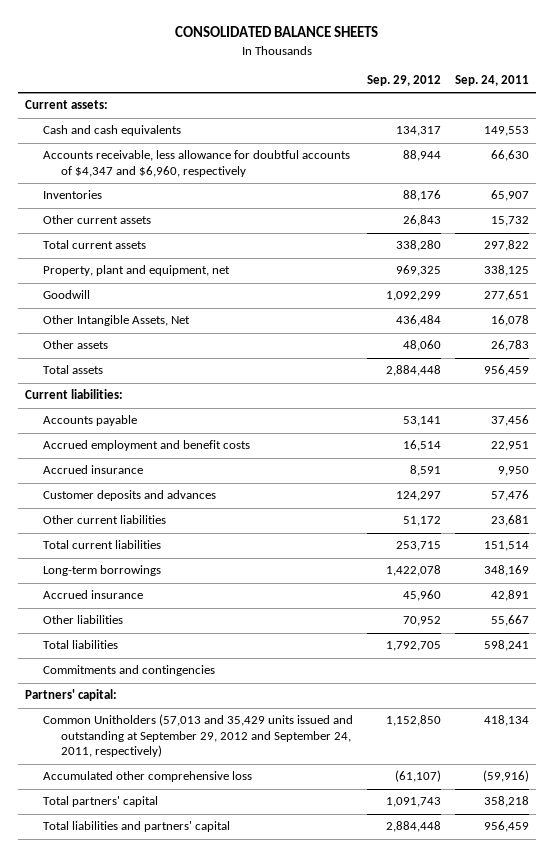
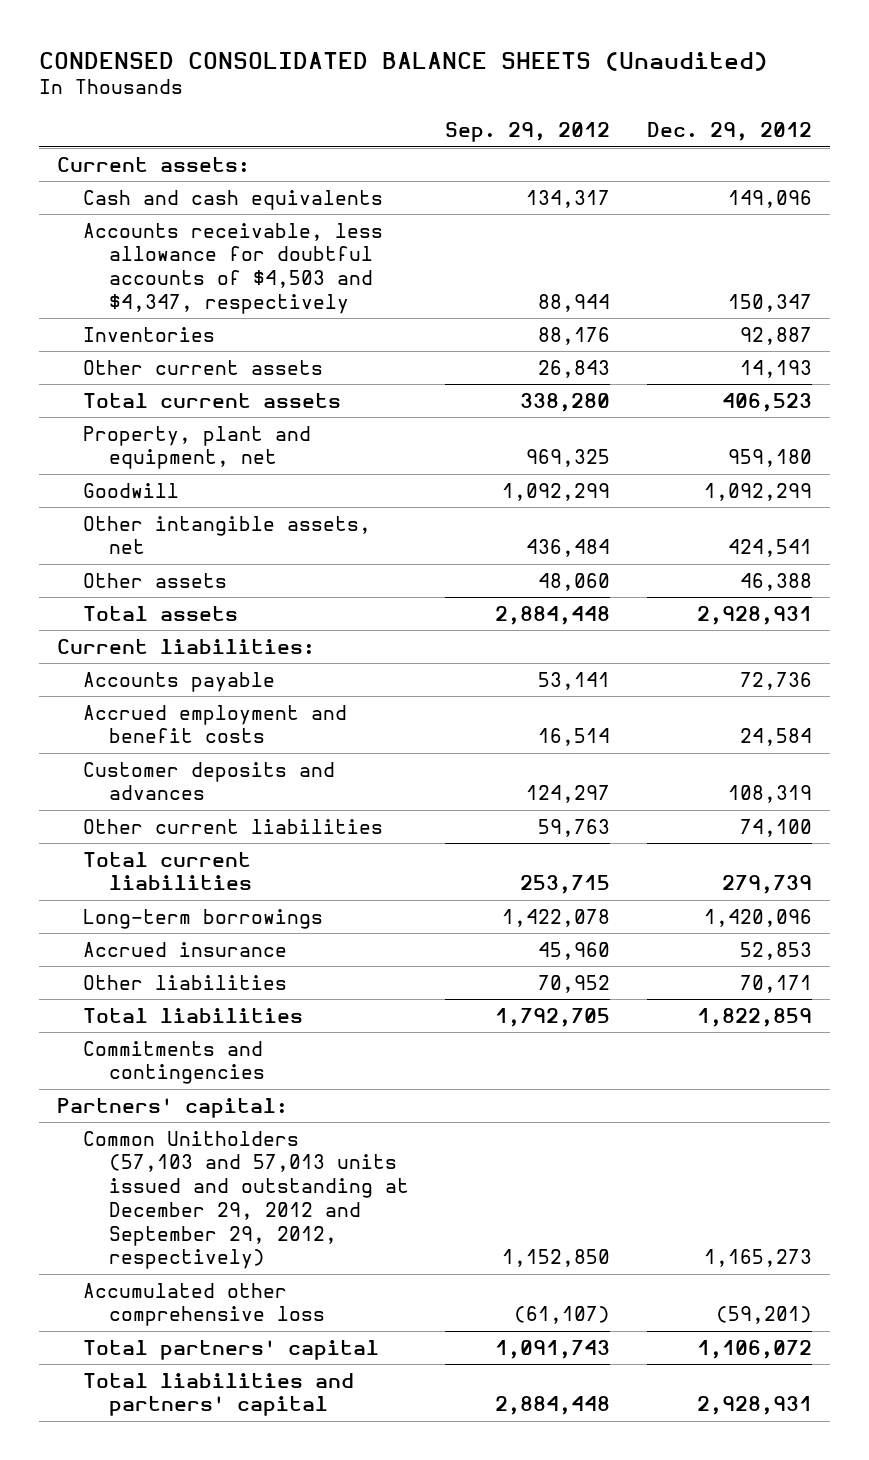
[174,26,378,38] CONSOLIDATED BALANCE SHEETS -> [38,51,768,71] CONDENSED CONSOLIDATED BALANCE SHEETS (Unaudited)
[455,74,530,86] Sep. 24, 2011 -> none
none -> [646,122,812,142] Dec. 29, 2012
[43,150,351,177] Accounts receivable, less allowance for doubtful accounts of $4,347 and $6,960, respectively -> [82,222,383,314] Accounts receivable, less allowance for doubtful accounts of $4,503 and $4,347, respectively
[43,315,191,327] Other Intangible Assets, Net -> [82,515,371,555] Other intangible assets, net
[43,465,144,475] Accrued insurance -> none
[403,516,442,527] 51,172 -> [538,818,611,837] 59,763
[43,714,354,758] Common Unitholders (57,013 and 35,429 units issued and outstanding at September 29, 2012 and September 24, 2011, respectively) -> [82,1130,409,1270] Common Unitholders (57,103 and 57,013 units issued and outstanding at December 29, 2012 and September 29, 2012, respectively)

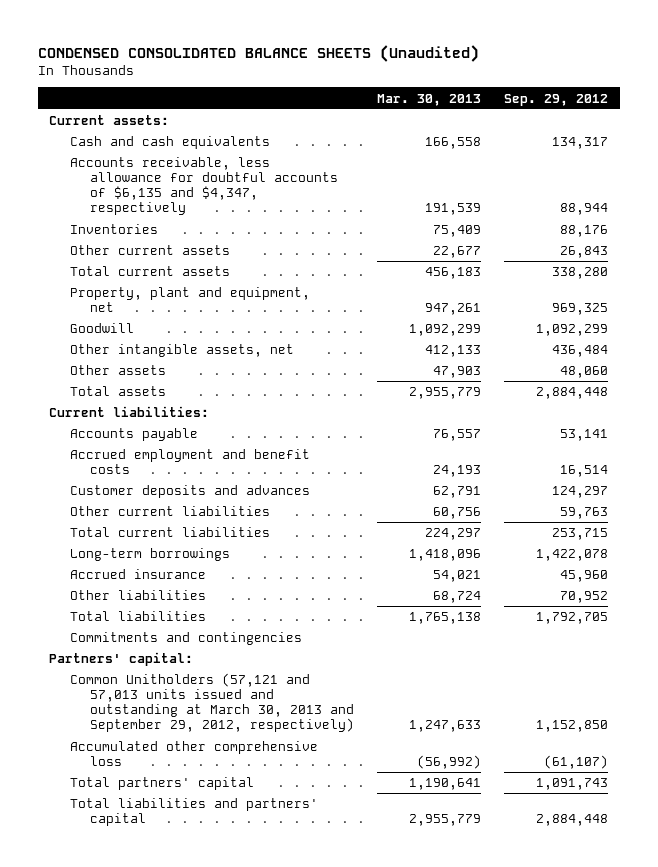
[646,122,812,142] Dec. 29, 2012 -> none
none -> [377,93,482,106] Mar. 30, 2013
[82,222,383,314] Accounts receivable, less allowance for doubtful accounts of $4,503 and $4,347, respectively -> [69,157,338,216] Accounts receivable, less allowance for doubtful accounts of $6,135 and $4,347, respectively
[82,1130,409,1270] Common Unitholders (57,103 and 57,013 units issued and outstanding at December 29, 2012 and September 29, 2012, respectively) -> [69,673,354,733] Common Unitholders (57,121 and 57,013 units issued and outstanding at March 30, 2013 and September 29, 2012, respectively)

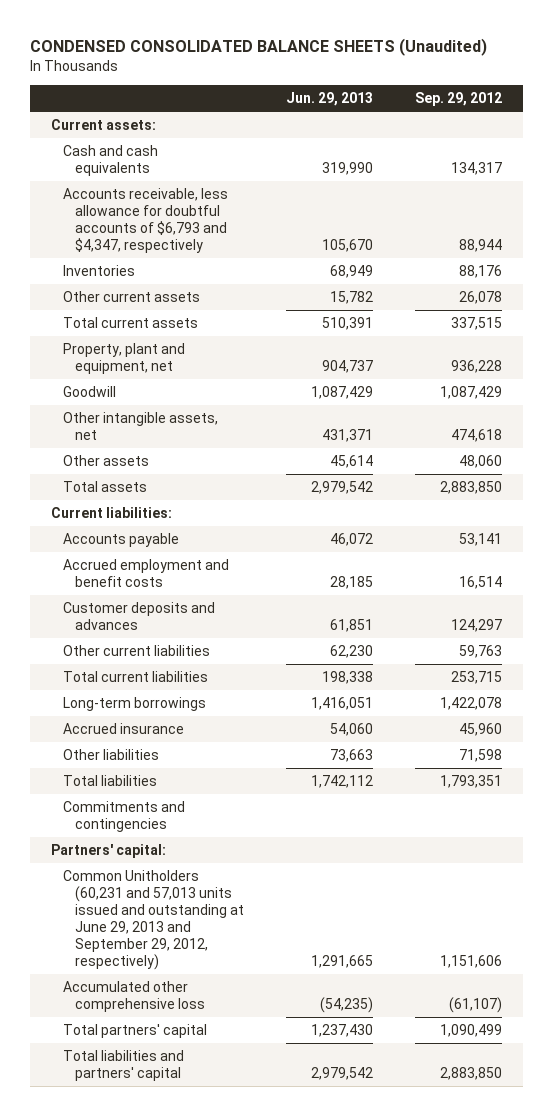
[377,93,482,106] Mar. 30, 2013 -> none
none -> [285,92,373,107] Jun. 29, 2013
[69,157,338,216] Accounts receivable, less allowance for doubtful accounts of $6,135 and $4,347, respectively -> [63,187,229,254] Accounts receivable, less allowance for doubtful accounts of $6,793 and $4,347, respectively
[560,246,609,259] 26,843 -> [459,290,503,304] 26,078
[552,267,609,280] 338,280 -> [451,316,503,330] 337,515
[552,303,609,316] 969,325 -> [451,359,503,373] 936,228
[536,324,609,337] 1,092,299 -> [440,385,503,399] 1,087,429
[552,345,609,358] 436,484 -> [451,428,503,442] 474,618
[536,387,609,400] 2,884,448 -> [440,480,503,494] 2,883,850
[560,591,609,604] 70,952 -> [459,748,503,762] 71,598
[536,612,609,625] 1,792,705 -> [440,774,503,788] 1,793,351
[69,673,354,733] Common Unitholders (57,121 and 57,013 units issued and outstanding at March 30, 2013 and September 29, 2012, respectively) -> [63,869,244,971] Common Unitholders (60,231 and 57,013 units issued and outstanding at June 29, 2013 and September 29, 2012, respectively)
[536,720,609,733] 1,152,850 -> [440,955,503,969] 1,151,606
[536,778,609,791] 1,091,743 -> [440,1023,503,1037] 1,090,499
[536,814,609,827] 2,884,448 -> [440,1066,503,1080] 2,883,850

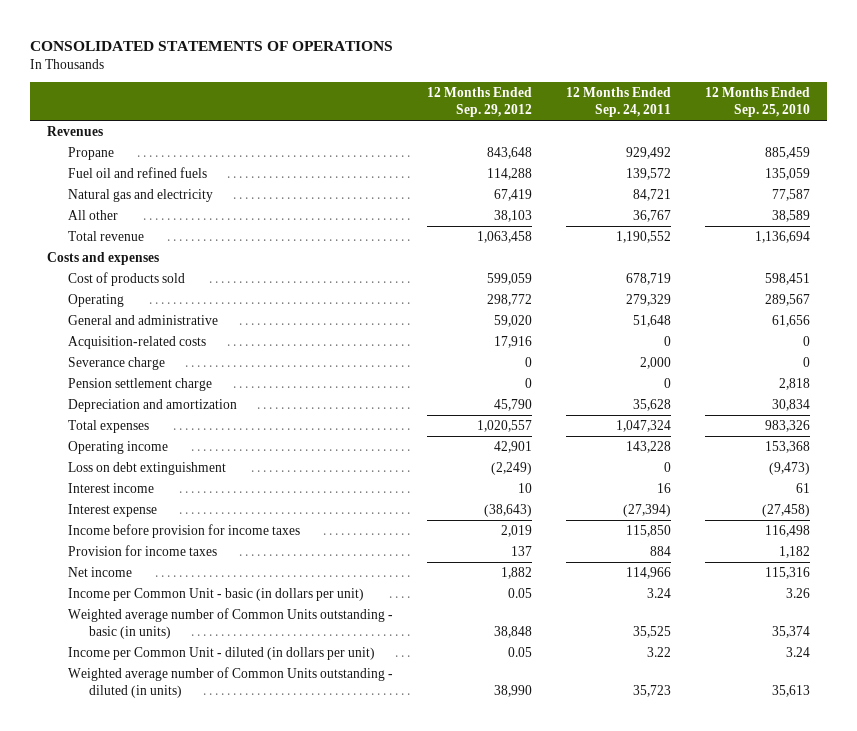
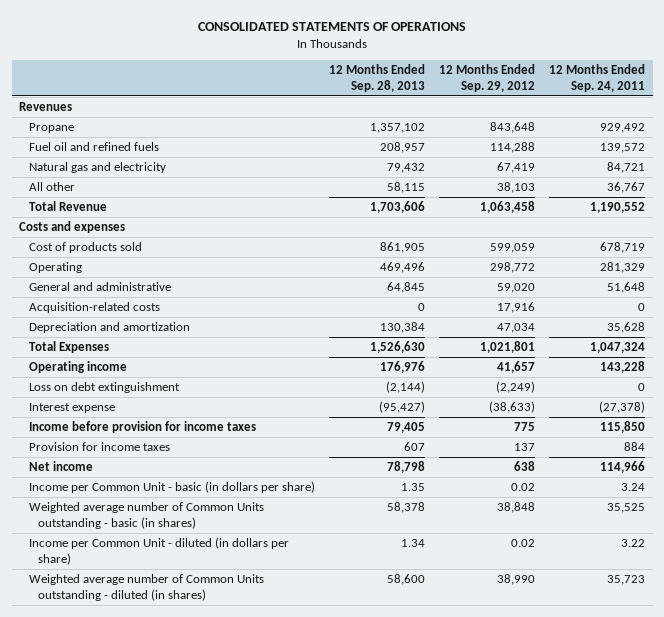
[704,87,810,118] 12 Months Ended Sep. 25, 2010 -> none
none -> [328,64,425,92] 12 Months Ended Sep. 28, 2013
[68,230,145,241] Total revenue -> [28,201,107,212] Total Revenue
[626,293,672,306] 279,329 -> [600,262,646,274] 281,329
[68,356,166,370] Severance charge -> none
[68,377,213,391] Pension settlement charge -> none
[494,398,533,411] 45,790 -> [497,323,536,334] 47,034
[68,419,150,433] Total expenses -> [28,341,109,354] Total Expenses
[477,419,533,432] 1,020,557 -> [480,341,536,354] 1,021,801
[494,440,533,453] 42,901 -> [497,361,536,374] 41,657
[68,482,155,493] Interest income -> none
[484,503,533,517] (38,643) -> [489,401,536,414] (38,633)
[623,503,672,517] (27,394) -> [599,401,646,414] (27,378)
[501,524,533,537] 2,019 -> [514,422,536,432] 775
[501,566,533,579] 1,882 -> [514,461,536,472] 638
[68,587,365,601] Income per Common Unit - basic (in dollars per unit) -> [28,481,315,494] Income per Common Unit - basic (in dollars per share)
[508,587,533,598] 0.05 -> [511,483,536,492] 0.02
[68,607,394,639] Weighted average number of Common Units outstanding - basic (in units) -> [28,502,264,529] Weighted average number of Common Units outstanding - basic (in shares)
[68,646,376,660] Income per Common Unit - diluted (in dollars per unit) -> [28,537,289,565] Income per Common Unit - diluted (in dollars per share)
[508,646,533,657] 0.05 -> [511,539,536,548] 0.02
[68,666,394,698] Weighted average number of Common Units outstanding - diluted (in units) -> [28,574,264,601] Weighted average number of Common Units outstanding - diluted (in shares)

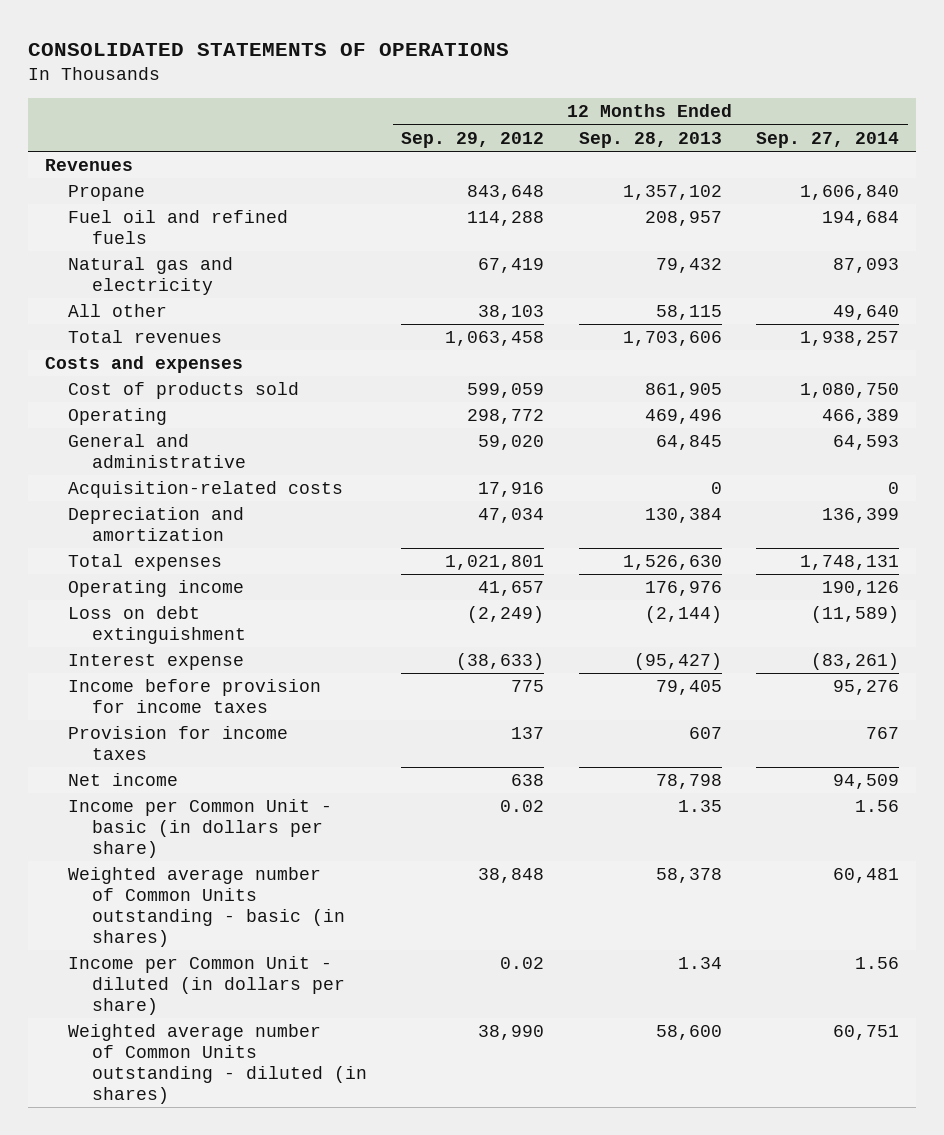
[549,64,646,92] 12 Months Ended Sep. 24, 2011 -> none
none -> [756,131,900,148] Sep. 27, 2014
[28,201,107,212] Total Revenue -> [68,330,223,344] Total revenues
[28,341,109,354] Total Expenses -> [68,554,223,572] Total expenses

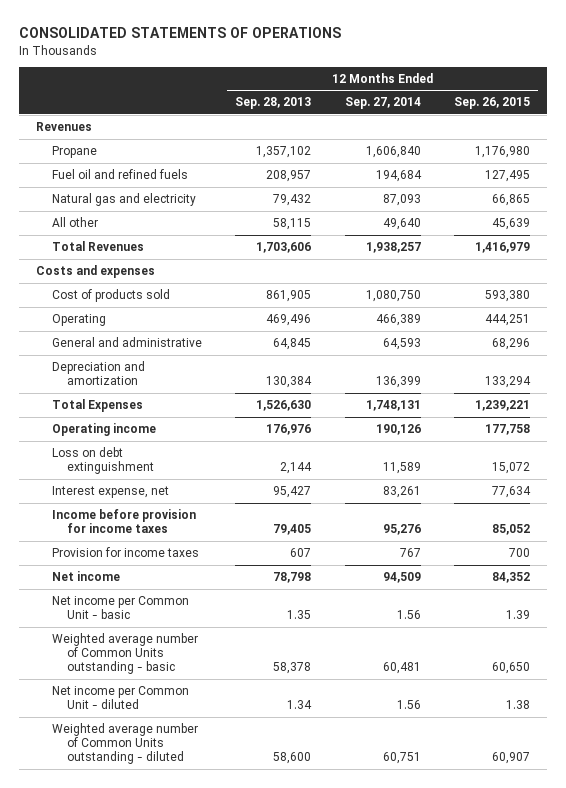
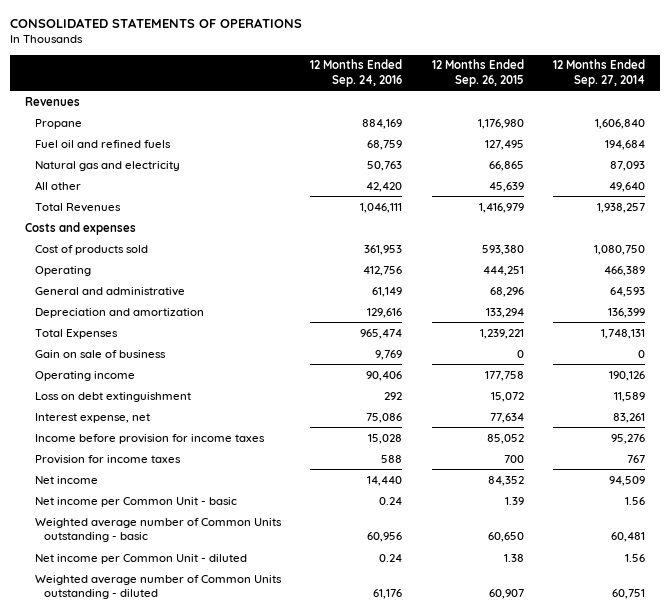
[235,97,312,110] Sep. 28, 2013 -> none
none -> [310,59,403,87] 12 Months Ended Sep. 24, 2016
none -> [34,349,166,358] Gain on sale of business

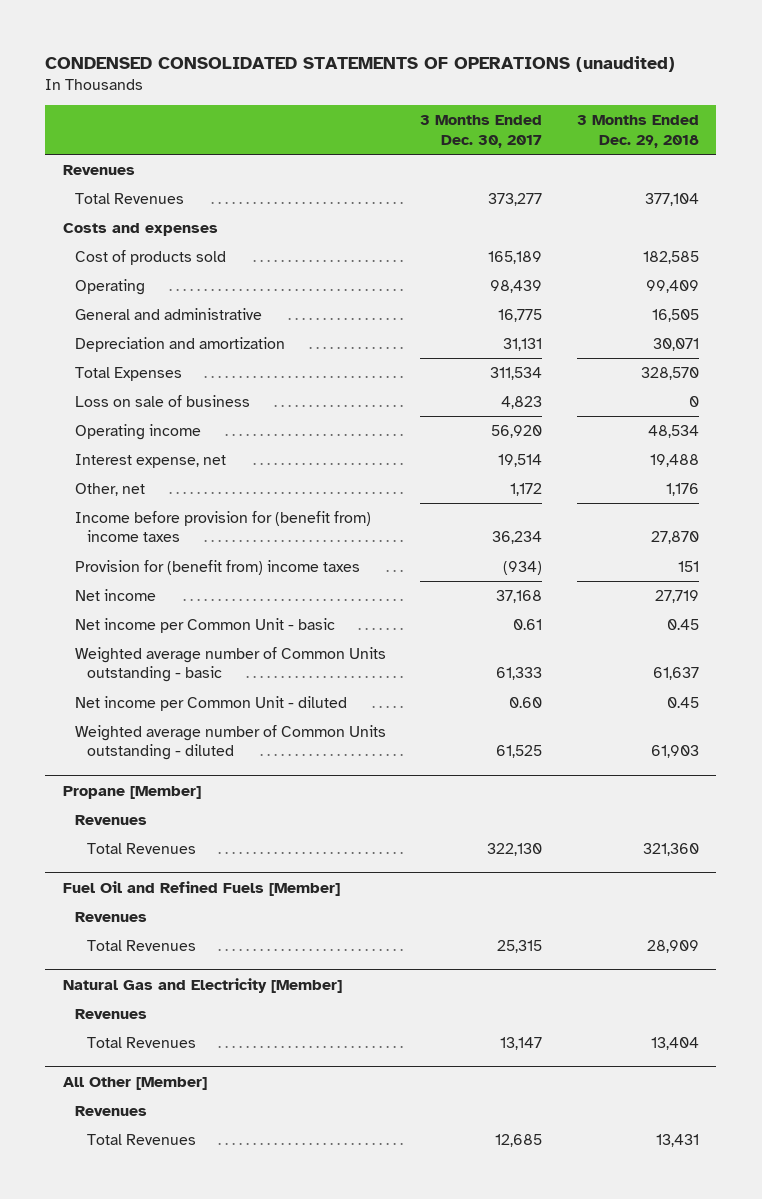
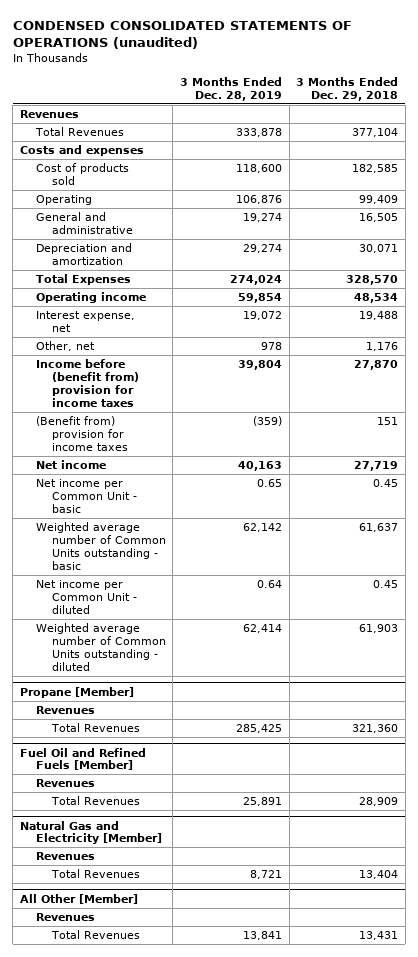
[420,115,543,148] 3 Months Ended Dec. 30, 2017 -> none
none -> [179,76,282,101] 3 Months Ended Dec. 28, 2019
[74,394,250,407] Loss on sale of business -> none
[74,510,371,543] Income before provision for (benefit from) income taxes -> [35,359,139,407] Income before (benefit from) provision for income taxes
[74,559,360,575] Provision for (benefit from) income taxes -> [35,416,128,451] (Benefit from) provision for income taxes

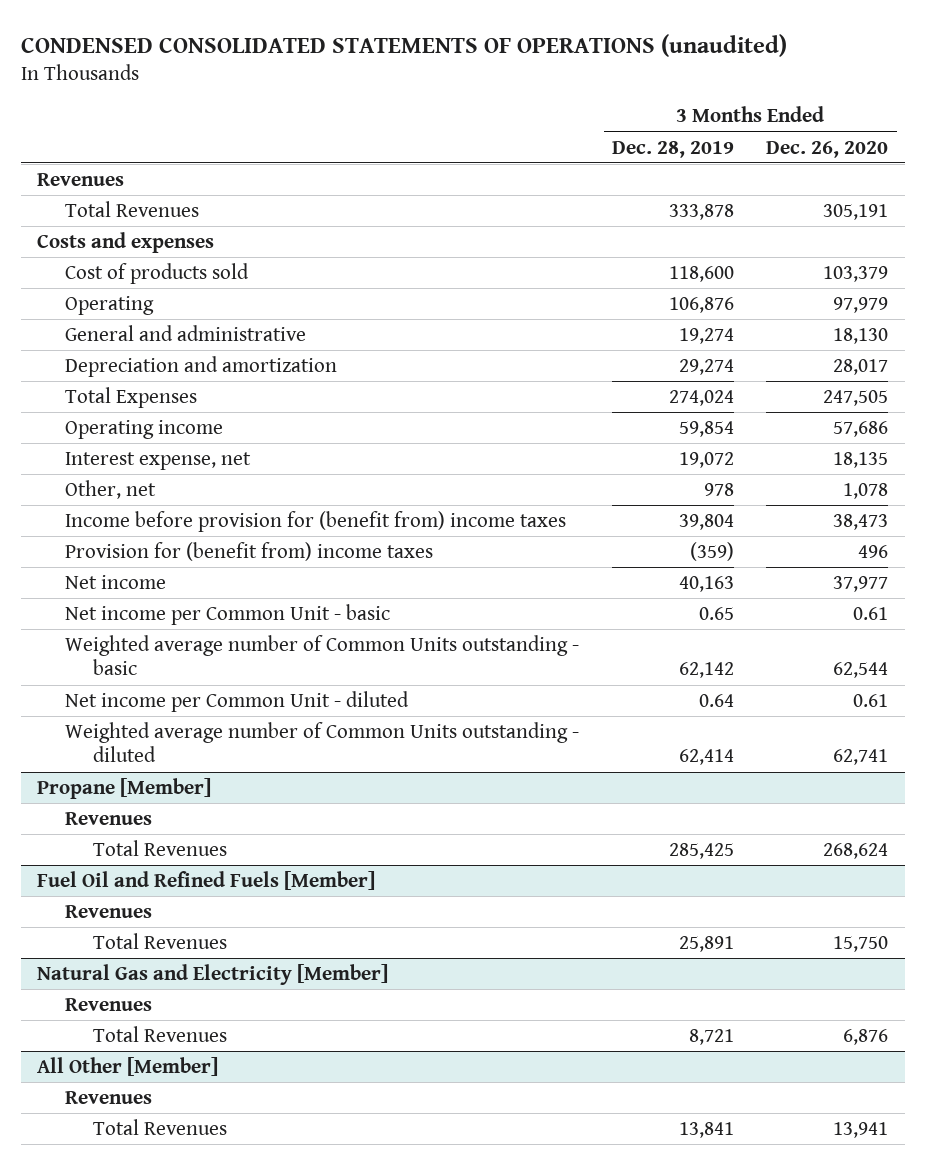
[296,76,399,101] 3 Months Ended Dec. 29, 2018 -> none
none -> [766,140,889,158] Dec. 26, 2020
[35,359,139,407] Income before (benefit from) provision for income taxes -> [65,510,567,532] Income before provision for (benefit from) income taxes
[35,416,128,451] (Benefit from) provision for income taxes -> [65,541,434,561] Provision for (benefit from) income taxes

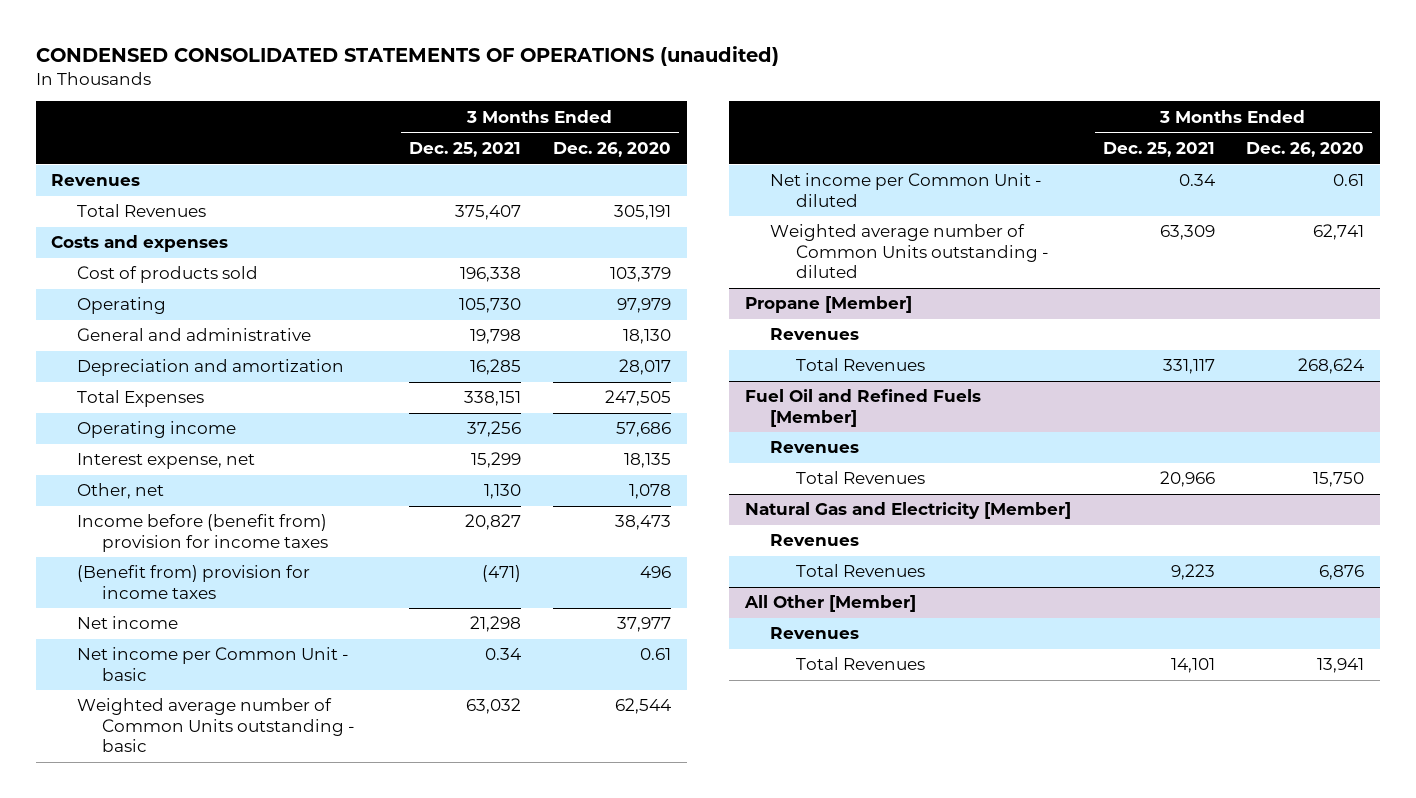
[611,140,734,158] Dec. 28, 2019 -> none
none -> [409,142,522,158] Dec. 25, 2021
[65,510,567,532] Income before provision for (benefit from) income taxes -> [76,514,329,552] Income before (benefit from) provision for income taxes
[65,541,434,561] Provision for (benefit from) income taxes -> [76,565,310,599] (Benefit from) provision for income taxes

